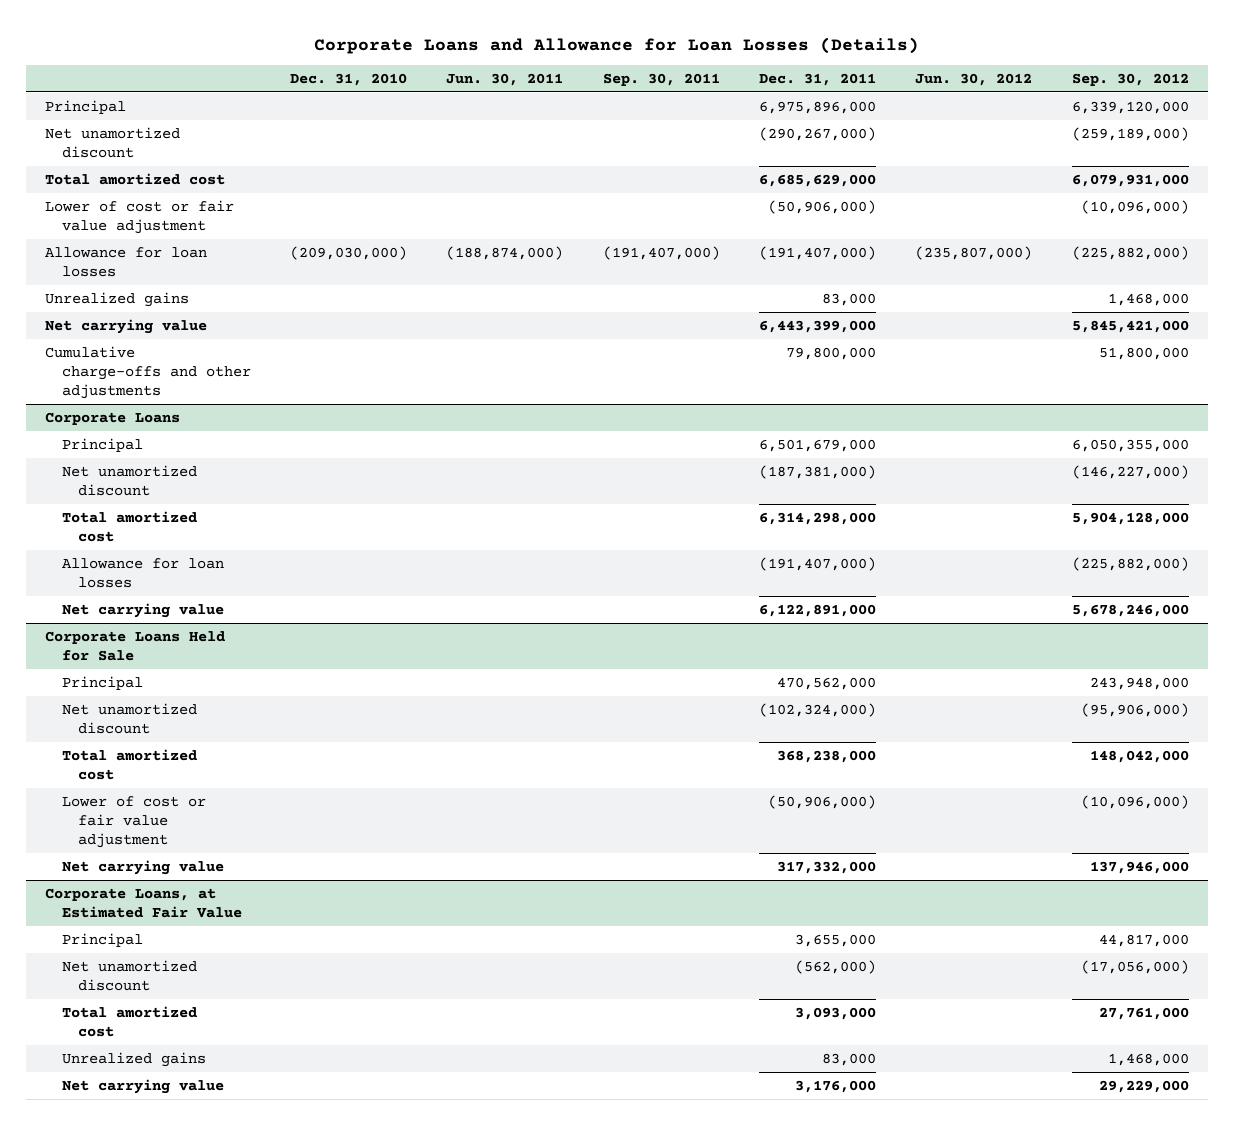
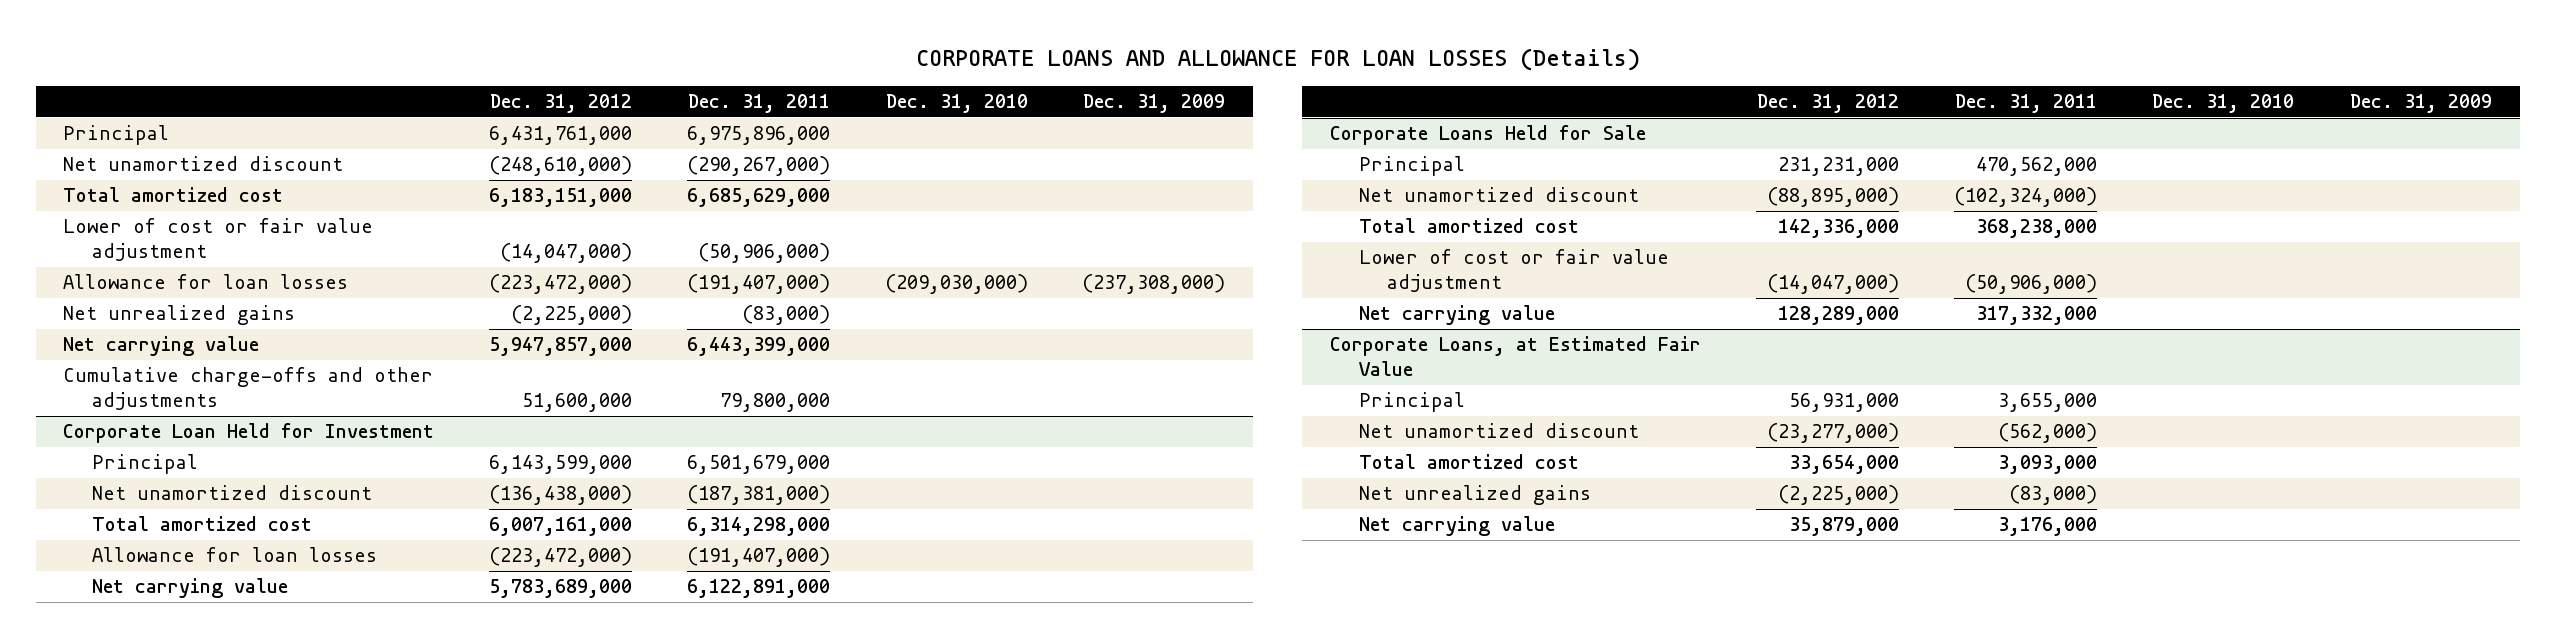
[313,36,919,54] Corporate Loans and Allowance for Loan Losses (Details) -> [915,48,1640,72] CORPORATE LOANS AND ALLOWANCE FOR LOAN LOSSES (Details)
[446,72,564,86] Jun. 30, 2011 -> none
[602,72,720,86] Sep. 30, 2011 -> none
[915,72,1033,86] Jun. 30, 2012 -> none
[1071,72,1189,86] Sep. 30, 2012 -> none
none -> [489,94,632,114] Dec. 31, 2012
none -> [1083,94,1226,114] Dec. 31, 2009
[45,291,190,307] Unrealized gains -> [62,305,295,326] Net unrealized gains
[821,292,876,306] 83,000 -> [741,305,830,326] (83,000)
[45,411,181,425] Corporate Loans -> none
none -> [62,423,434,444] Corporate Loan Held for Investment
[61,1051,206,1067] Unrealized gains -> [1358,485,1591,506] Net unrealized gains
[821,1052,876,1066] 83,000 -> [2008,485,2097,506] (83,000)

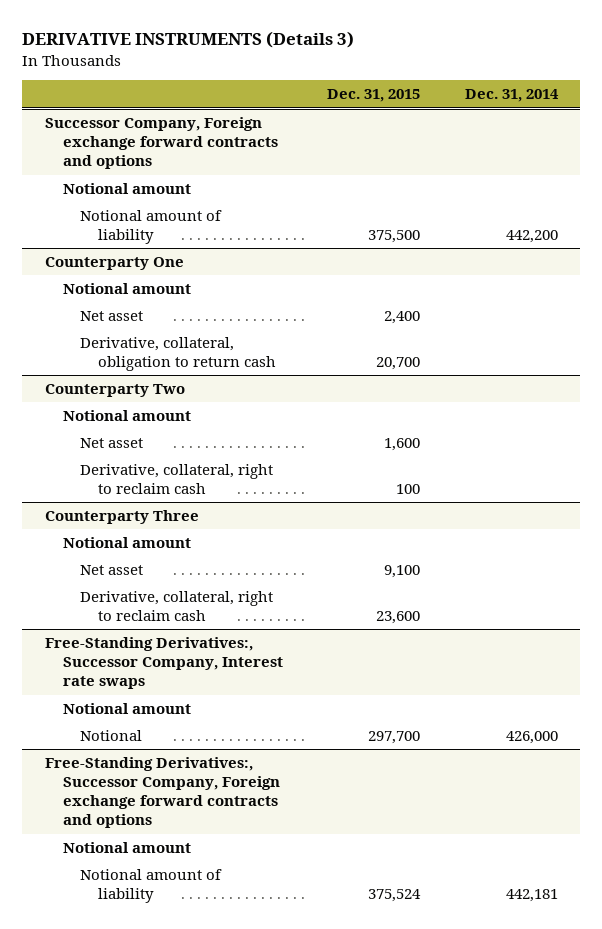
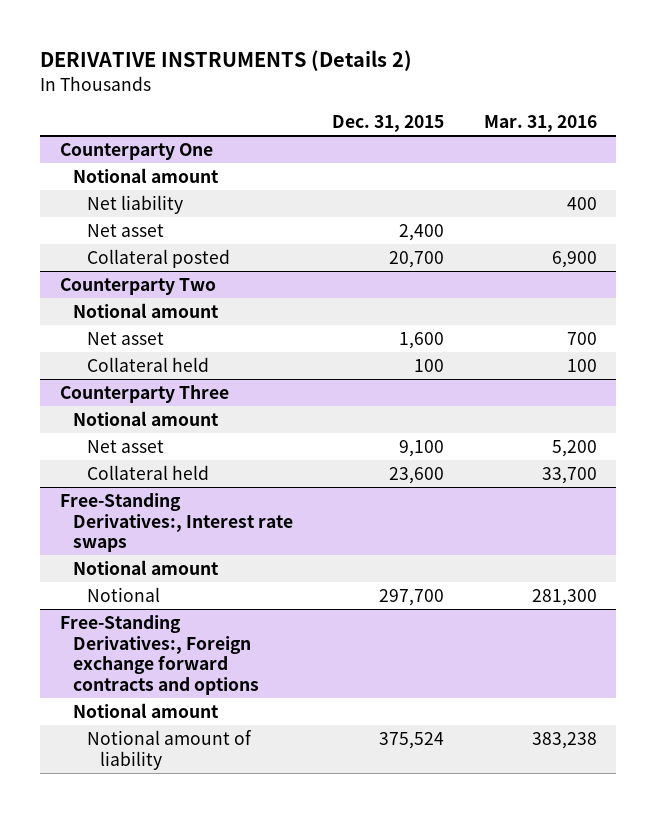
[22,31,355,49] DERIVATIVE INSTRUMENTS (Details 3) -> [40,50,413,72] DERIVATIVE INSTRUMENTS (Details 2)
[464,89,559,103] Dec. 31, 2014 -> none
none -> [483,115,597,133] Mar. 31, 2016
[44,116,278,170] Successor Company, Foreign exchange forward contracts and options -> none
[62,182,191,194] Notional amount -> none
[80,209,223,245] Notional amount of liability -> none
none -> [86,194,183,214] Net liability
[80,336,277,372] Derivative, collateral, obligation to return cash -> [86,248,230,268] Collateral posted
[80,463,274,495] Derivative, collateral, right to reclaim cash -> [86,356,209,372] Collateral held
[80,590,274,622] Derivative, collateral, right to reclaim cash -> [86,464,209,480] Collateral held
[44,636,283,690] Free-Standing Derivatives:, Successor Company, Interest rate swaps -> [59,492,294,553] Free-Standing Derivatives:, Interest rate swaps
[44,756,280,829] Free-Standing Derivatives:, Successor Company, Foreign exchange forward contracts and options -> [59,614,260,696] Free-Standing Derivatives:, Foreign exchange forward contracts and options

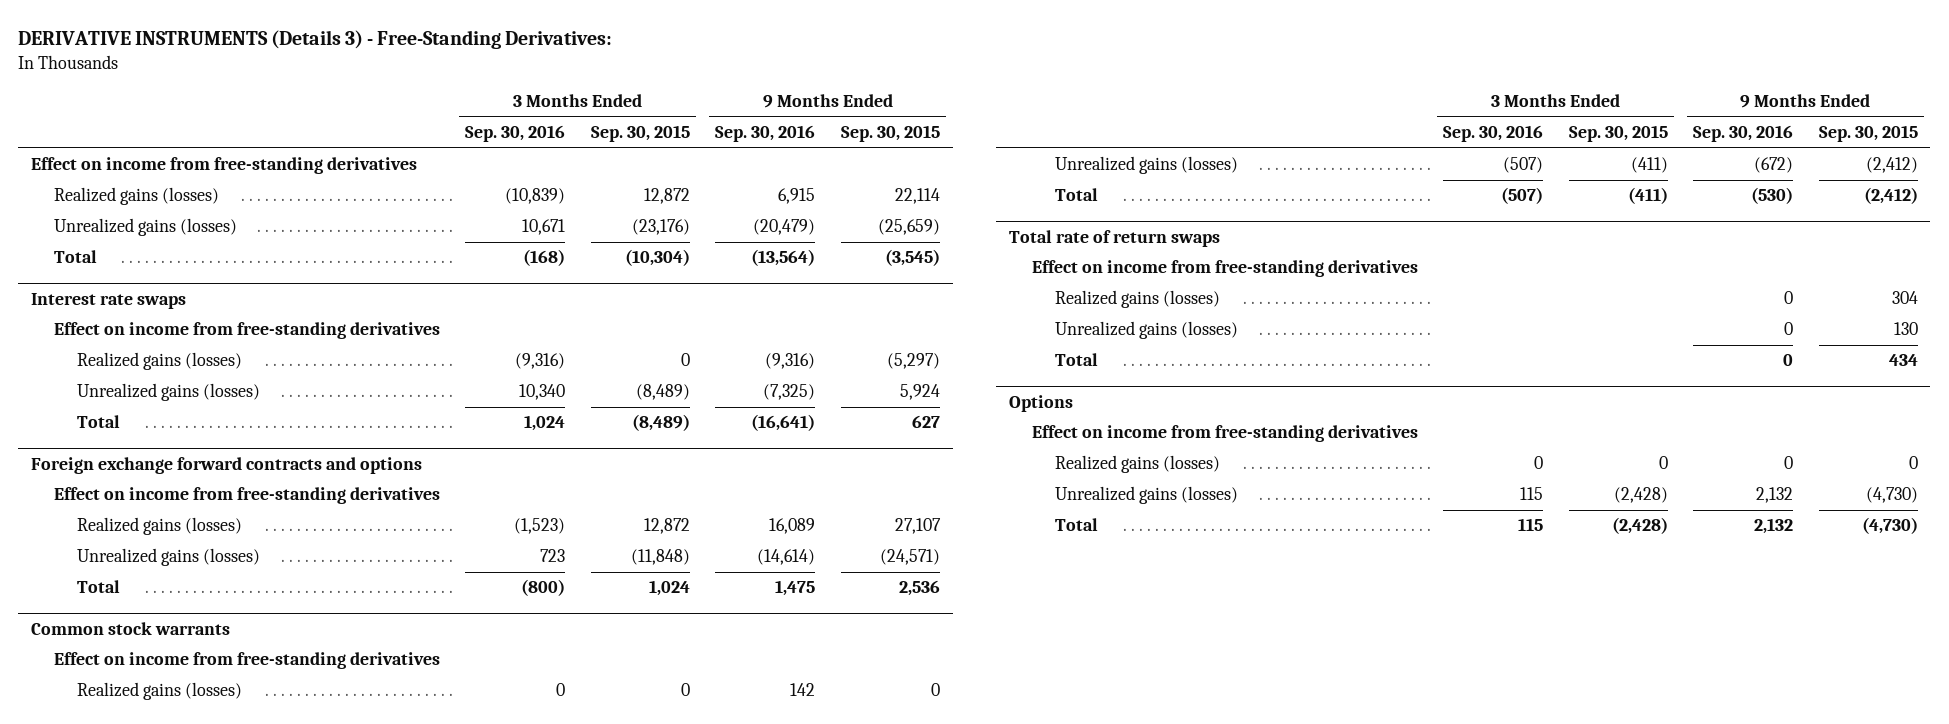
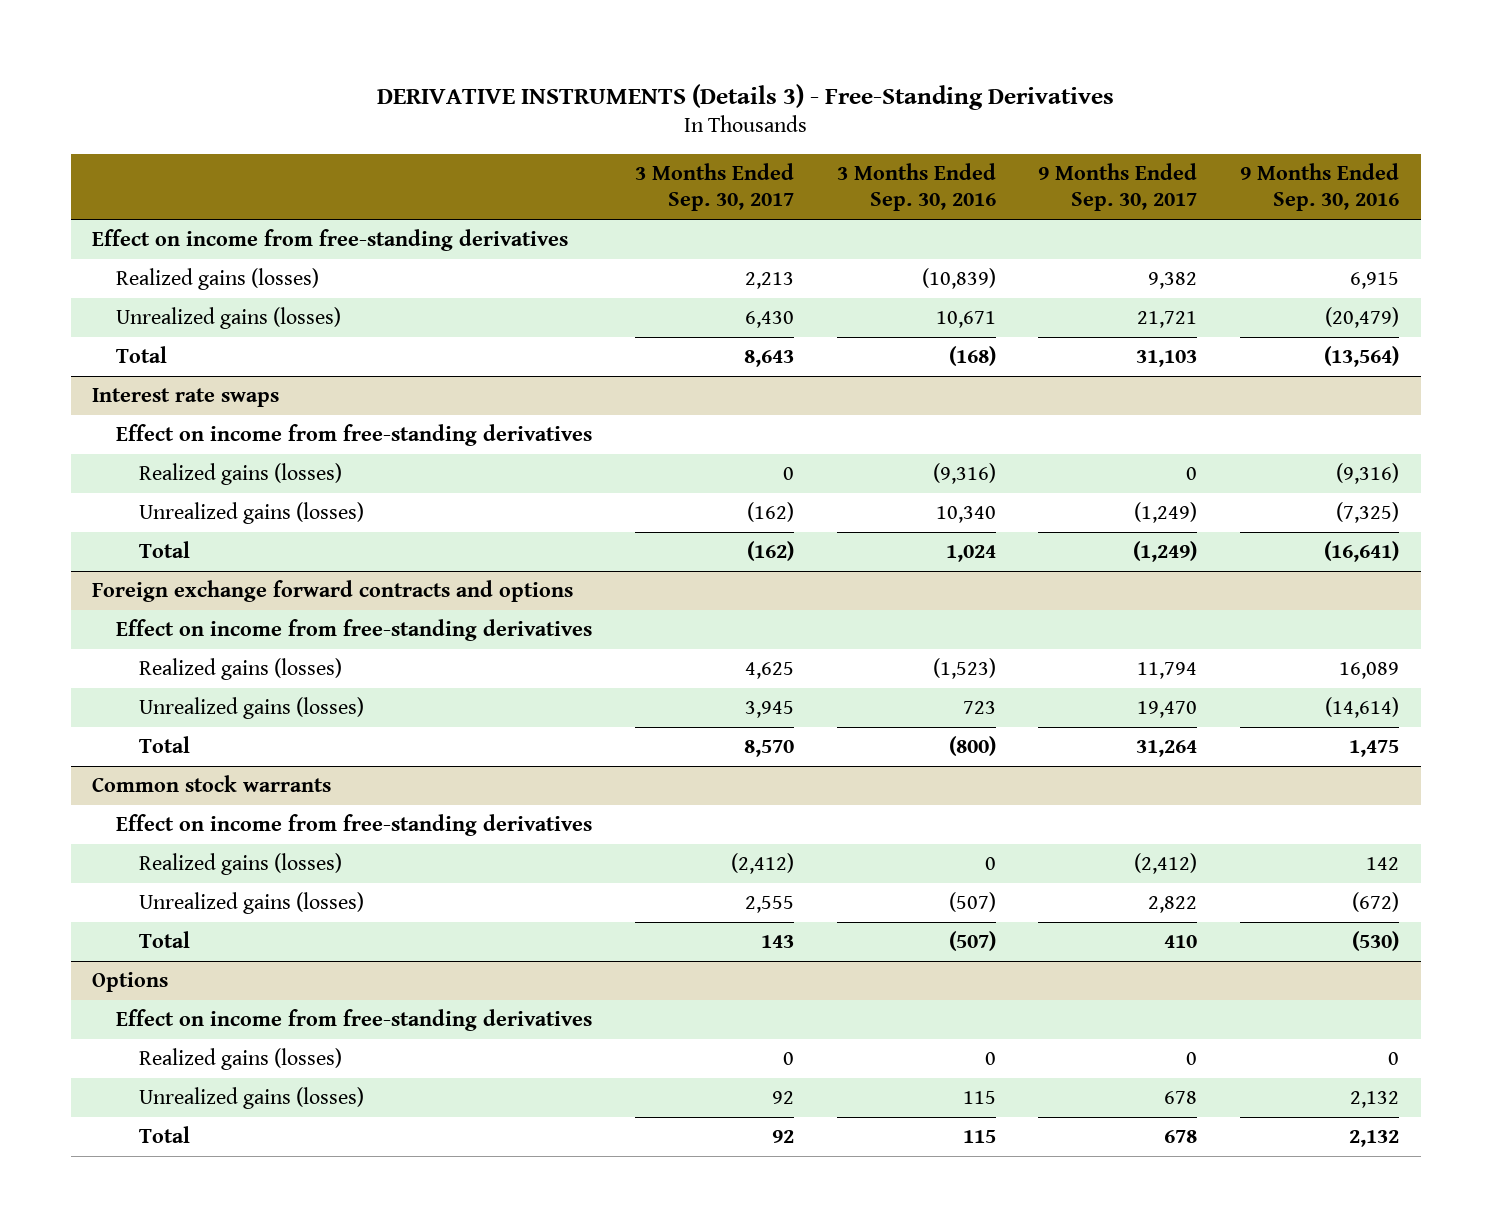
[18,30,613,50] DERIVATIVE INSTRUMENTS (Details 3) - Free-Standing Derivatives: -> [376,83,1114,110] DERIVATIVE INSTRUMENTS (Details 3) - Free-Standing Derivatives
[590,125,690,143] Sep. 30, 2015 -> none
[840,125,940,143] Sep. 30, 2015 -> none
none -> [634,162,794,212] 3 Months Ended Sep. 30, 2017
none -> [1038,162,1198,212] 9 Months Ended Sep. 30, 2017
[1008,229,1220,247] Total rate of return swaps -> none
[1031,260,1418,278] Effect on income from free-standing derivatives -> none
[1054,290,1220,309] Realized gains (losses) -> none
[1054,321,1238,340] Unrealized gains (losses) -> none
[1054,353,1098,367] Total -> none

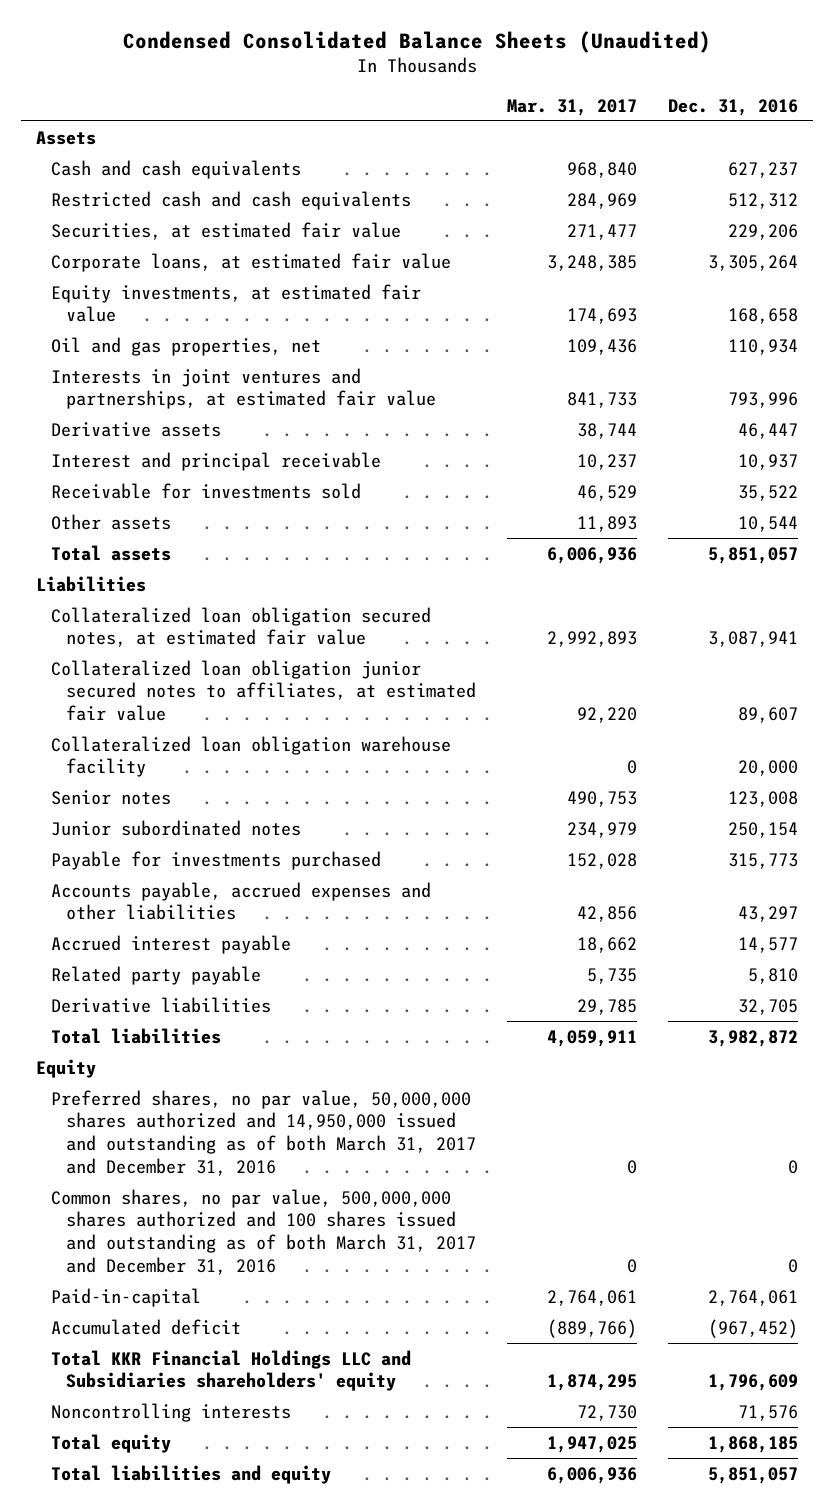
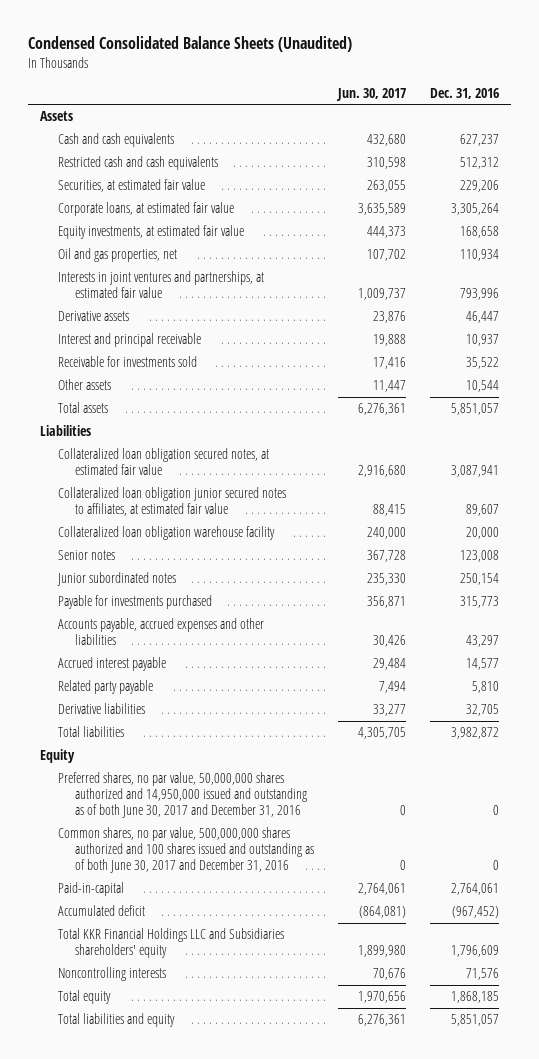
[507,98,638,116] Mar. 31, 2017 -> none
none -> [336,87,407,101] Jun. 30, 2017
[51,1089,477,1177] Preferred shares, no par value, 50,000,000 shares authorized and 14,950,000 issued and outstanding as of both March 31, 2017 and December 31, 2016 -> [57,772,308,819] Preferred shares, no par value, 50,000,000 shares authorized and 14,950,000 issued and outstanding as of both June 30, 2017 and December 31, 2016
[51,1188,477,1276] Common shares, no par value, 500,000,000 shares authorized and 100 shares issued and outstanding as of both March 31, 2017 and December 31, 2016 -> [57,827,315,874] Common shares, no par value, 500,000,000 shares authorized and 100 shares issued and outstanding as of both June 30, 2017 and December 31, 2016

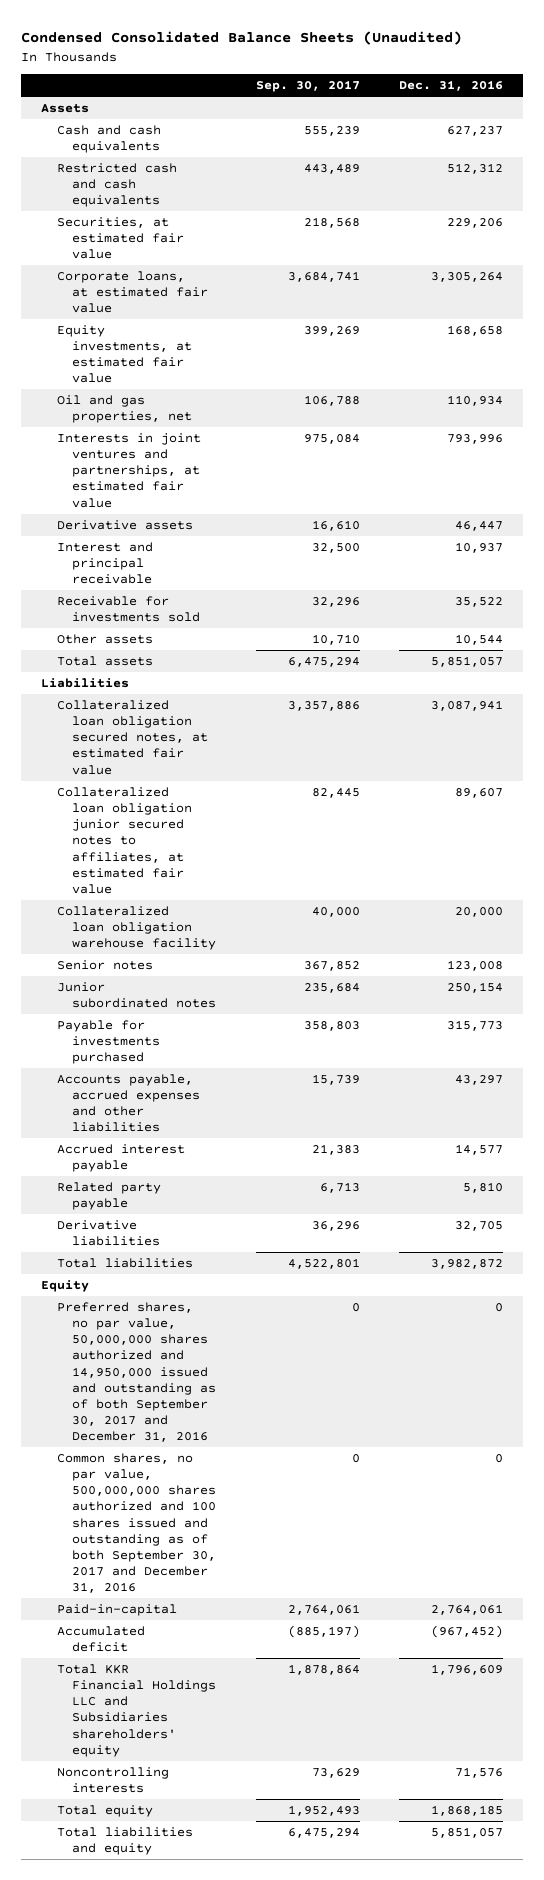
[336,87,407,101] Jun. 30, 2017 -> none
none -> [255,80,360,93] Sep. 30, 2017
[57,772,308,819] Preferred shares, no par value, 50,000,000 shares authorized and 14,950,000 issued and outstanding as of both June 30, 2017 and December 31, 2016 -> [56,1301,217,1443] Preferred shares, no par value, 50,000,000 shares authorized and 14,950,000 issued and outstanding as of both September 30, 2017 and December 31, 2016
[57,827,315,874] Common shares, no par value, 500,000,000 shares authorized and 100 shares issued and outstanding as of both June 30, 2017 and December 31, 2016 -> [56,1452,217,1594] Common shares, no par value, 500,000,000 shares authorized and 100 shares issued and outstanding as of both September 30, 2017 and December 31, 2016

